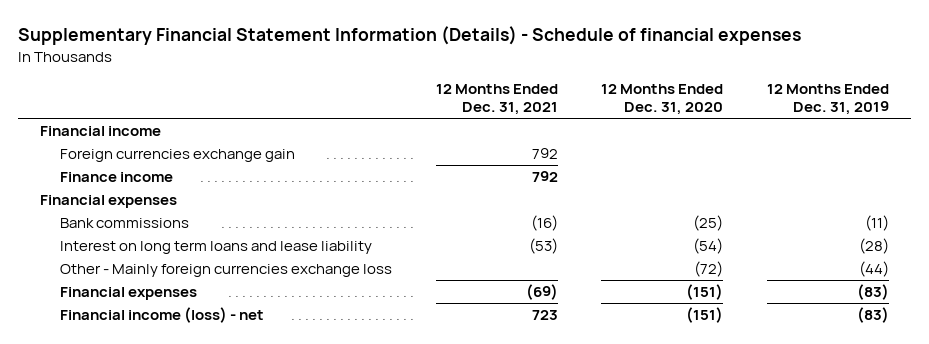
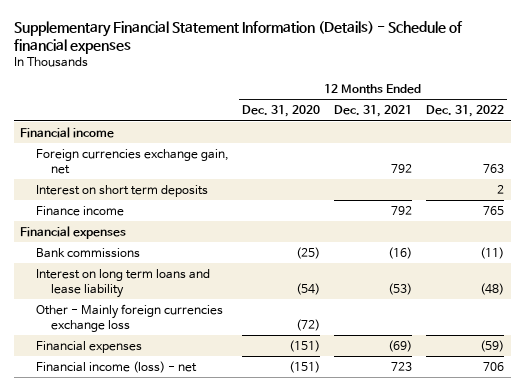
[767,83,890,116] 12 Months Ended Dec. 31, 2019 -> none
none -> [425,105,504,118] Dec. 31, 2022
[60,149,296,163] Foreign currencies exchange gain -> [35,148,229,175] Foreign currencies exchange gain, net
none -> [35,184,208,197] Interest on short term deposits

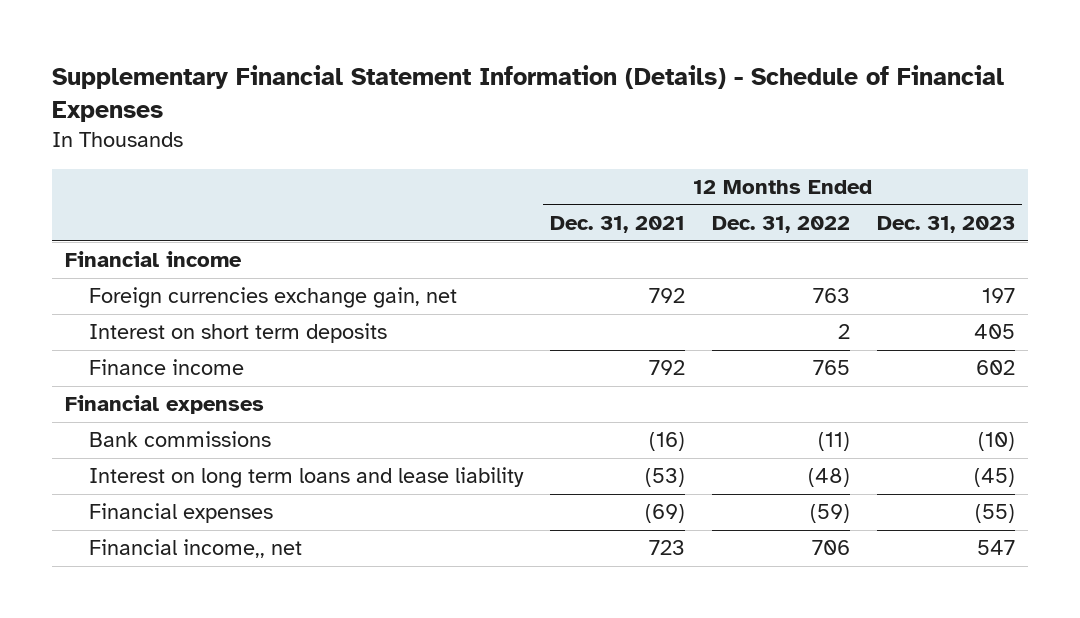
[13,20,463,55] Supplementary Financial Statement Information (Details) - Schedule of financial expenses -> [51,65,1004,123] Supplementary Financial Statement Information (Details) - Schedule of Financial Expenses
[242,105,321,118] Dec. 31, 2020 -> none
none -> [876,216,1015,234] Dec. 31, 2023
[35,303,223,333] Other - Mainly foreign currencies exchange loss -> none
[35,360,197,373] Financial income (loss) - net -> [89,539,303,559] Financial income,, net

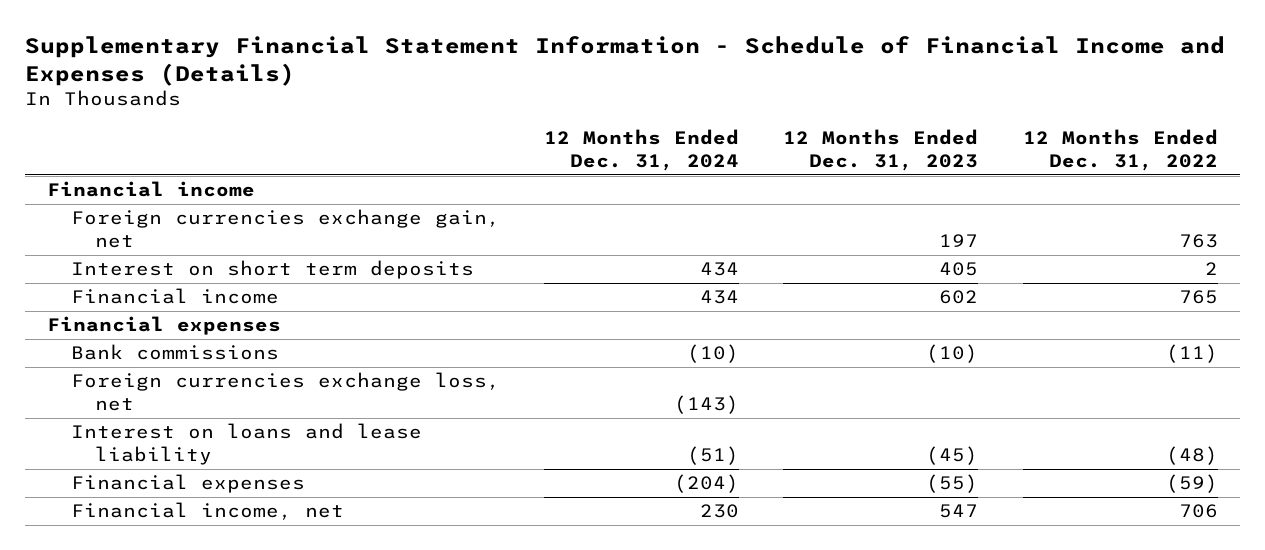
[51,65,1004,123] Supplementary Financial Statement Information (Details) - Schedule of Financial Expenses -> [24,35,1225,86] Supplementary Financial Statement Information - Schedule of Financial Income and Expenses (Details)
[550,216,686,234] Dec. 31, 2021 -> none
none -> [544,128,740,171] 12 Months Ended Dec. 31, 2024
[89,359,245,376] Finance income -> [70,288,279,305] Financial income
none -> [70,372,500,412] Foreign currencies exchange loss, net
[89,467,525,489] Interest on long term loans and lease liability -> [70,423,422,466] Interest on loans and lease liability
[89,539,303,559] Financial income,, net -> [70,502,344,521] Financial income, net

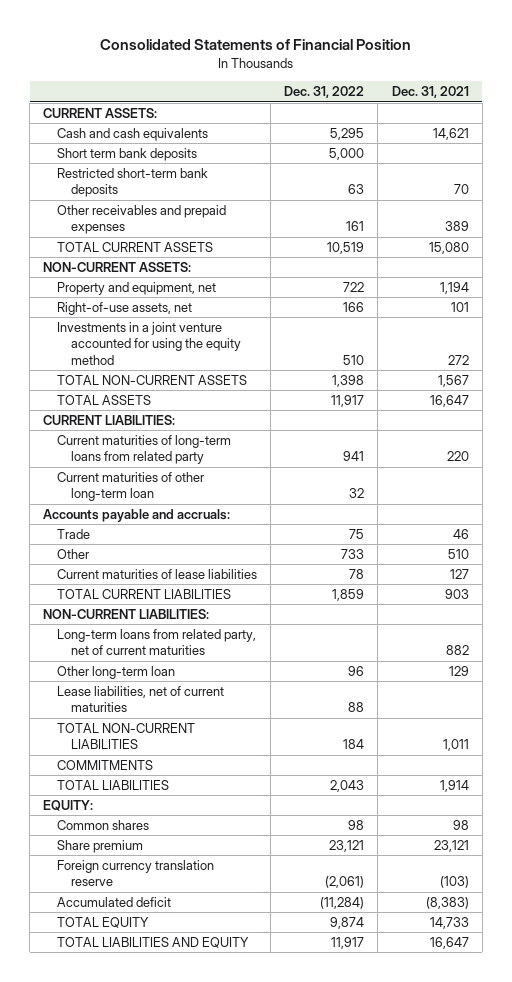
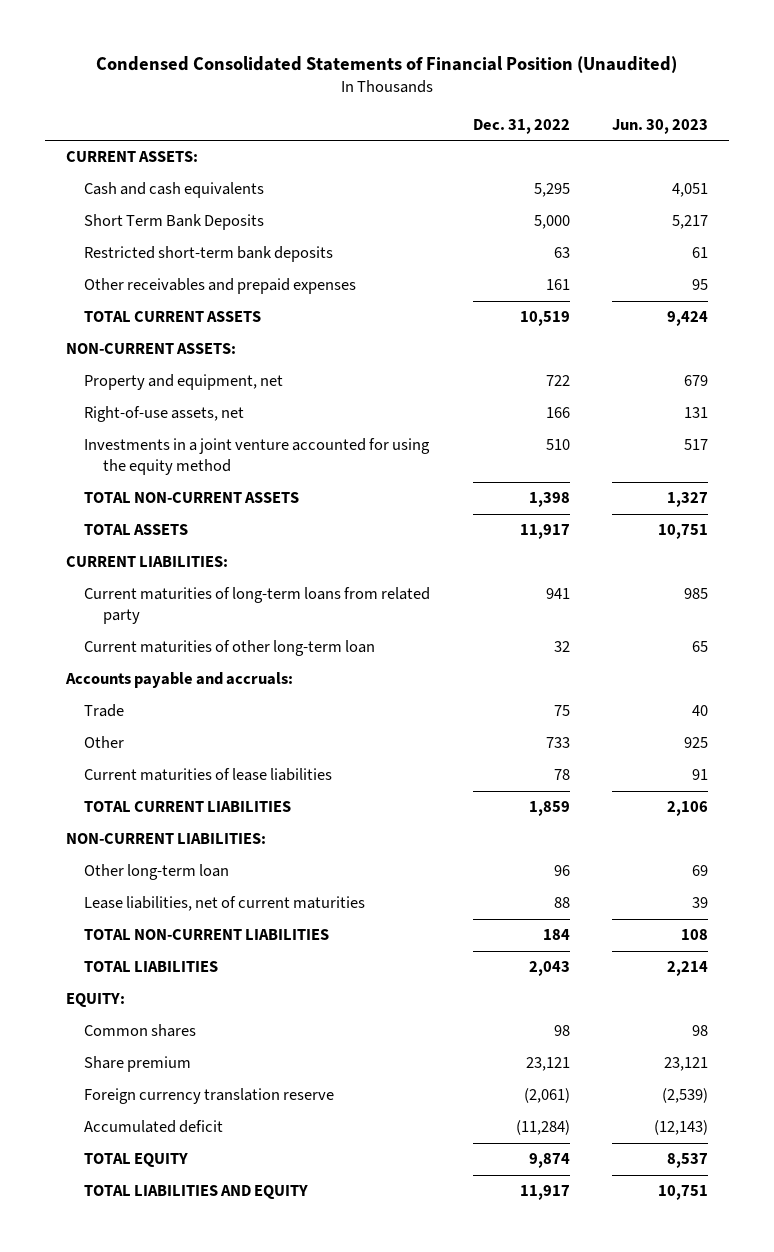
[99,39,411,51] Consolidated Statements of Financial Position -> [95,56,677,74] Condensed Consolidated Statements of Financial Position (Unaudited)
[391,86,469,99] Dec. 31, 2021 -> none
none -> [611,118,708,134] Jun. 30, 2023
[57,148,198,162] Short term bank deposits -> [84,214,265,231] Short Term Bank Deposits
[57,629,257,656] Long-term loans from related party, net of current maturities -> none
[57,760,154,771] COMMITMENTS -> none

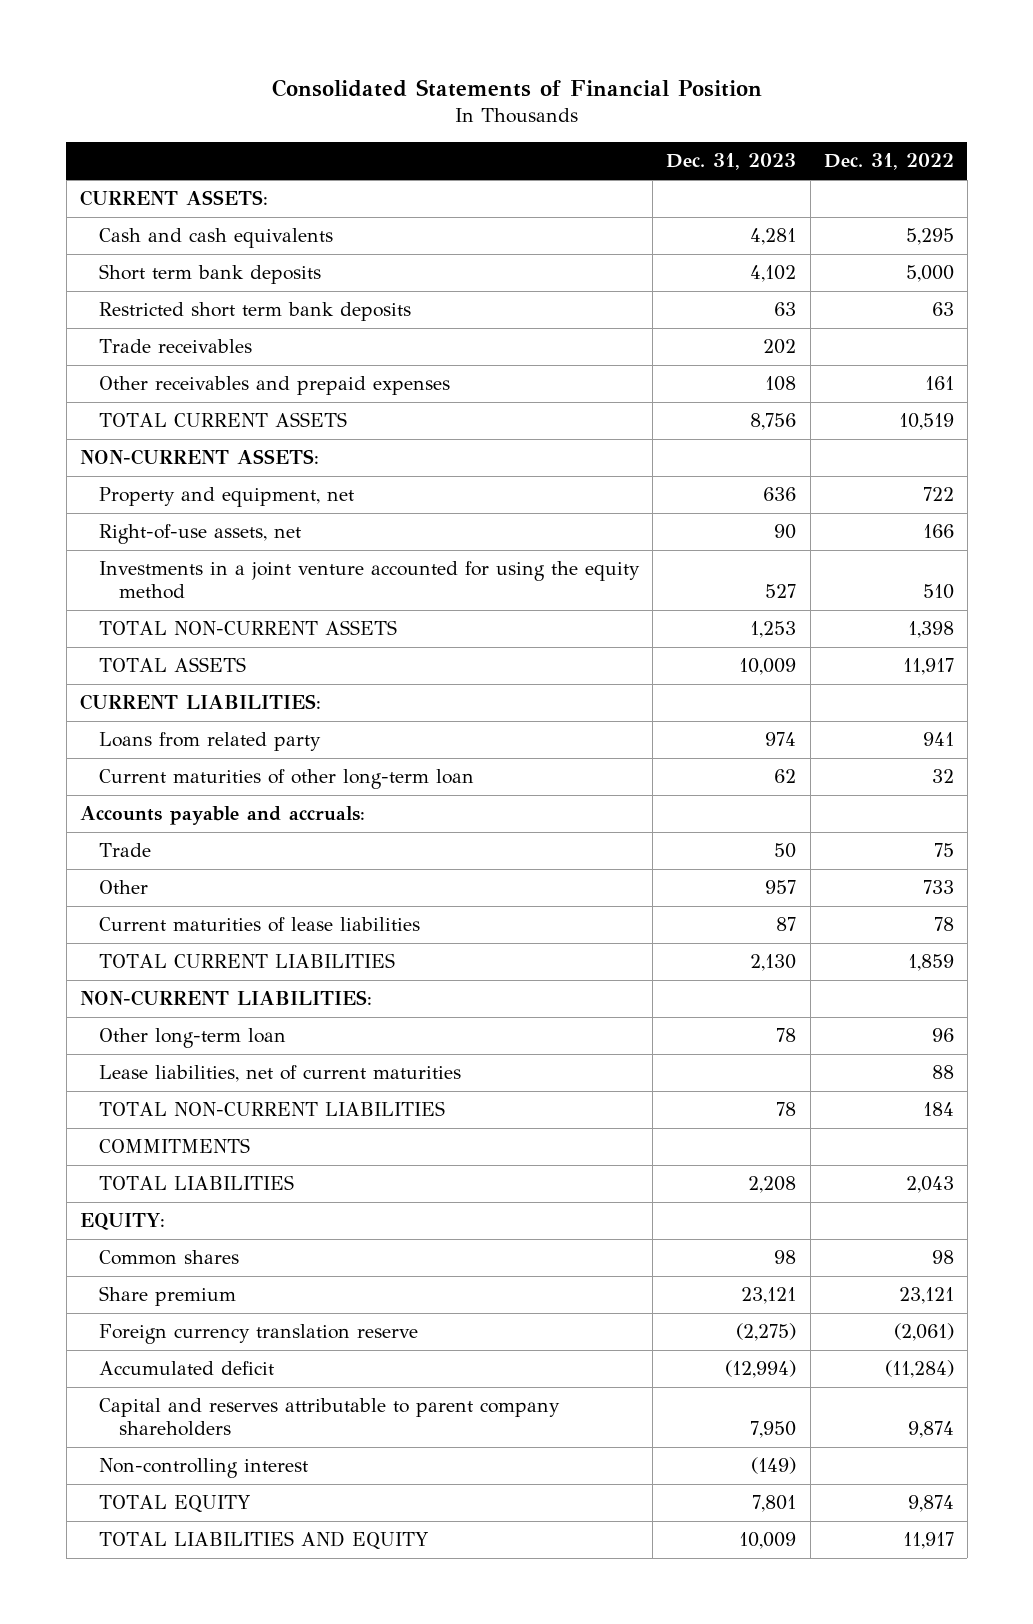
[95,56,677,74] Condensed Consolidated Statements of Financial Position (Unaudited) -> [271,79,762,98] Consolidated Statements of Financial Position
[611,118,708,134] Jun. 30, 2023 -> none
none -> [666,153,797,171] Dec. 31, 2023
[84,214,265,231] Short Term Bank Deposits -> [99,264,322,285] Short term bank deposits
[84,246,334,263] Restricted short-term bank deposits -> [99,302,412,322] Restricted short term bank deposits
none -> [99,339,253,354] Trade receivables
[84,587,431,624] Current maturities of long-term loans from related party -> [99,732,322,752] Loans from related party
none -> [99,1138,251,1154] COMMITMENTS
none -> [99,1398,561,1437] Capital and reserves attributable to parent company shareholders
none -> [99,1458,309,1479] Non-controlling interest

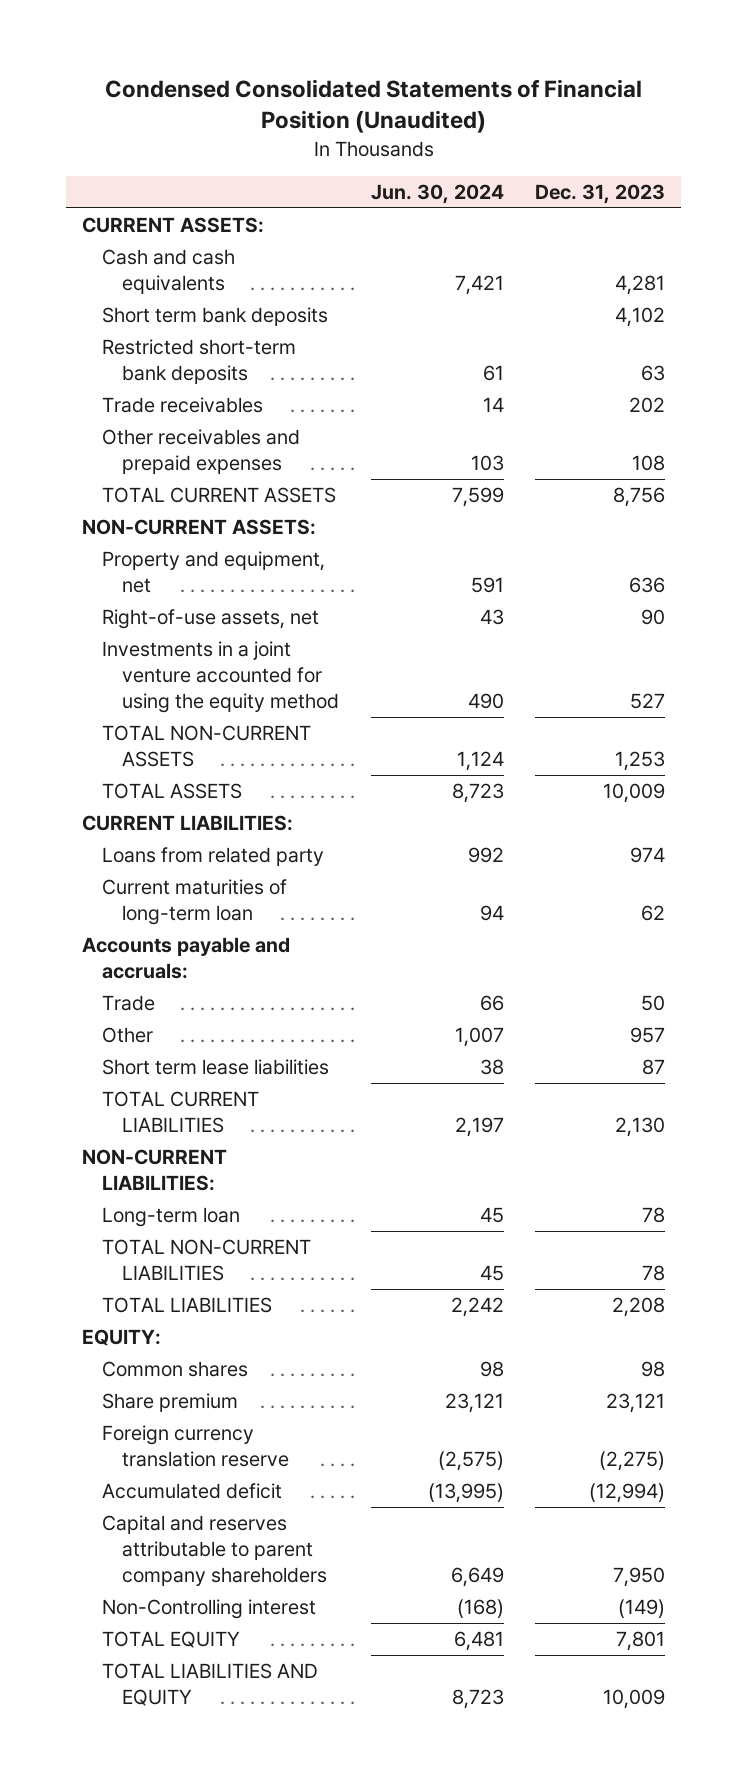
[271,79,762,98] Consolidated Statements of Financial Position -> [104,79,642,134] Condensed Consolidated Statements of Financial Position (Unaudited)
[823,153,954,171] Dec. 31, 2022 -> none
none -> [370,183,504,204] Jun. 30, 2024
[99,302,412,322] Restricted short term bank deposits -> [101,339,296,384] Restricted short-term bank deposits
[99,769,475,790] Current maturities of other long-term loan -> [101,879,287,925] Current maturities of long-term loan
[99,917,421,933] Current maturities of lease liabilities -> [101,1059,329,1076] Short term lease liabilities
[99,1065,462,1083] Lease liabilities, net of current maturities -> none
[99,1028,287,1049] Other long-term loan -> [101,1207,240,1228] Long-term loan
[99,1138,251,1154] COMMITMENTS -> none
[99,1458,309,1479] Non-controlling interest -> [101,1599,316,1620] Non-Controlling interest

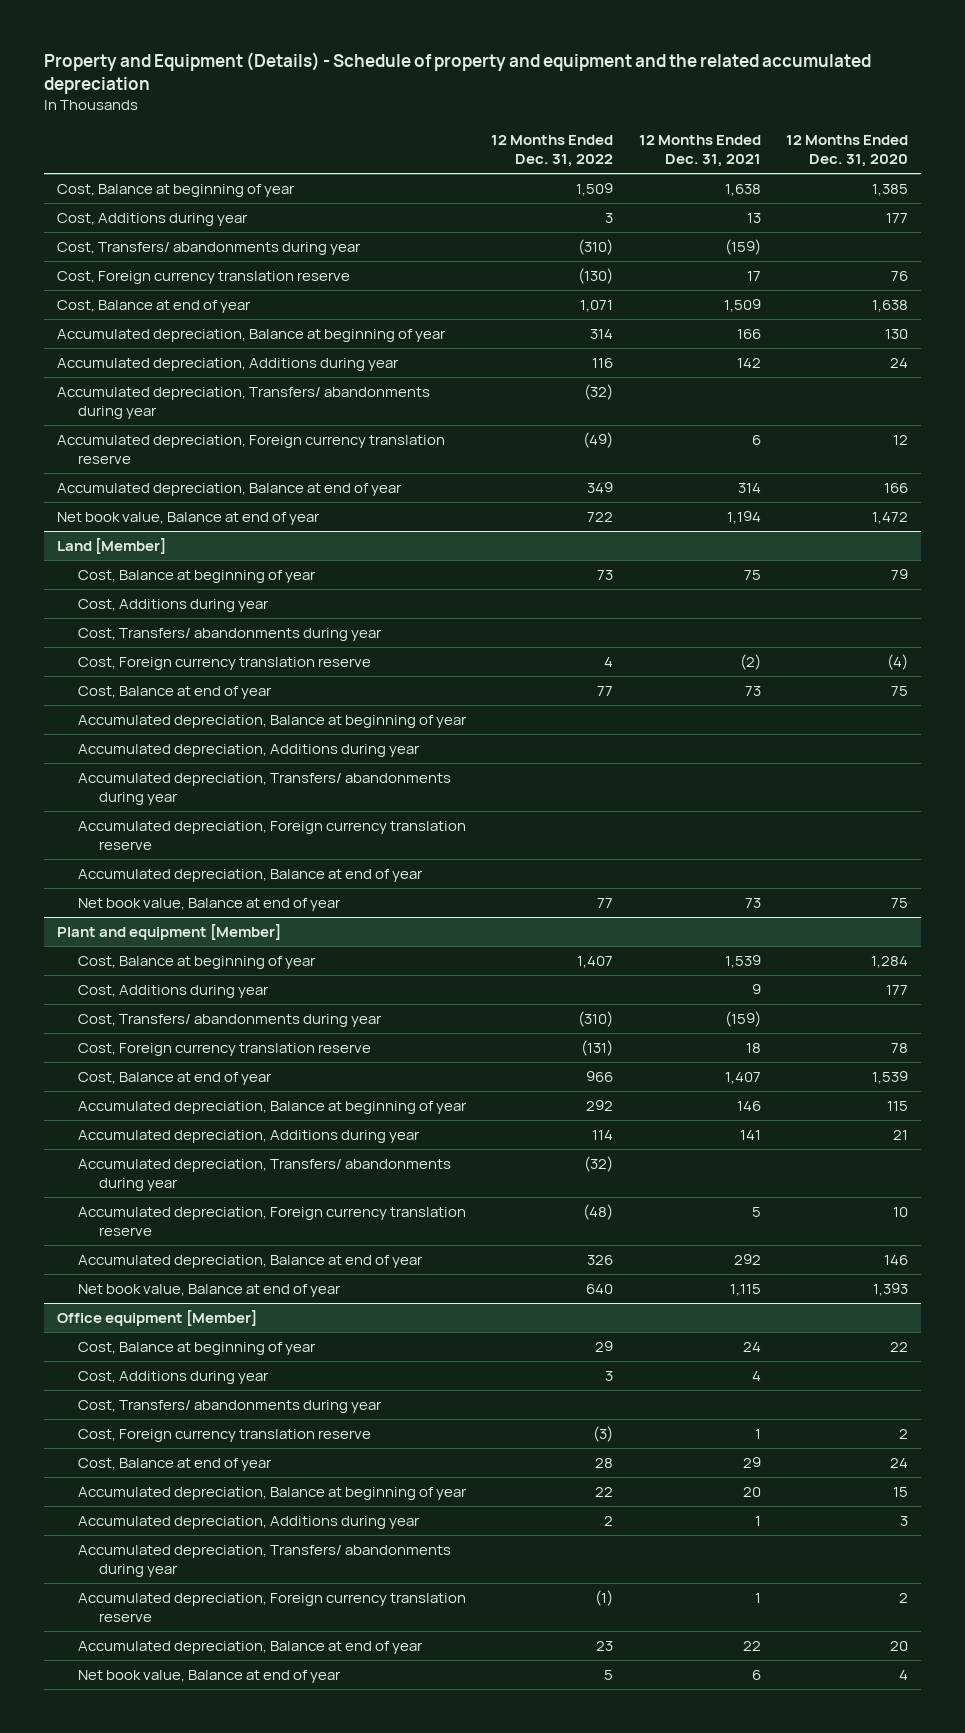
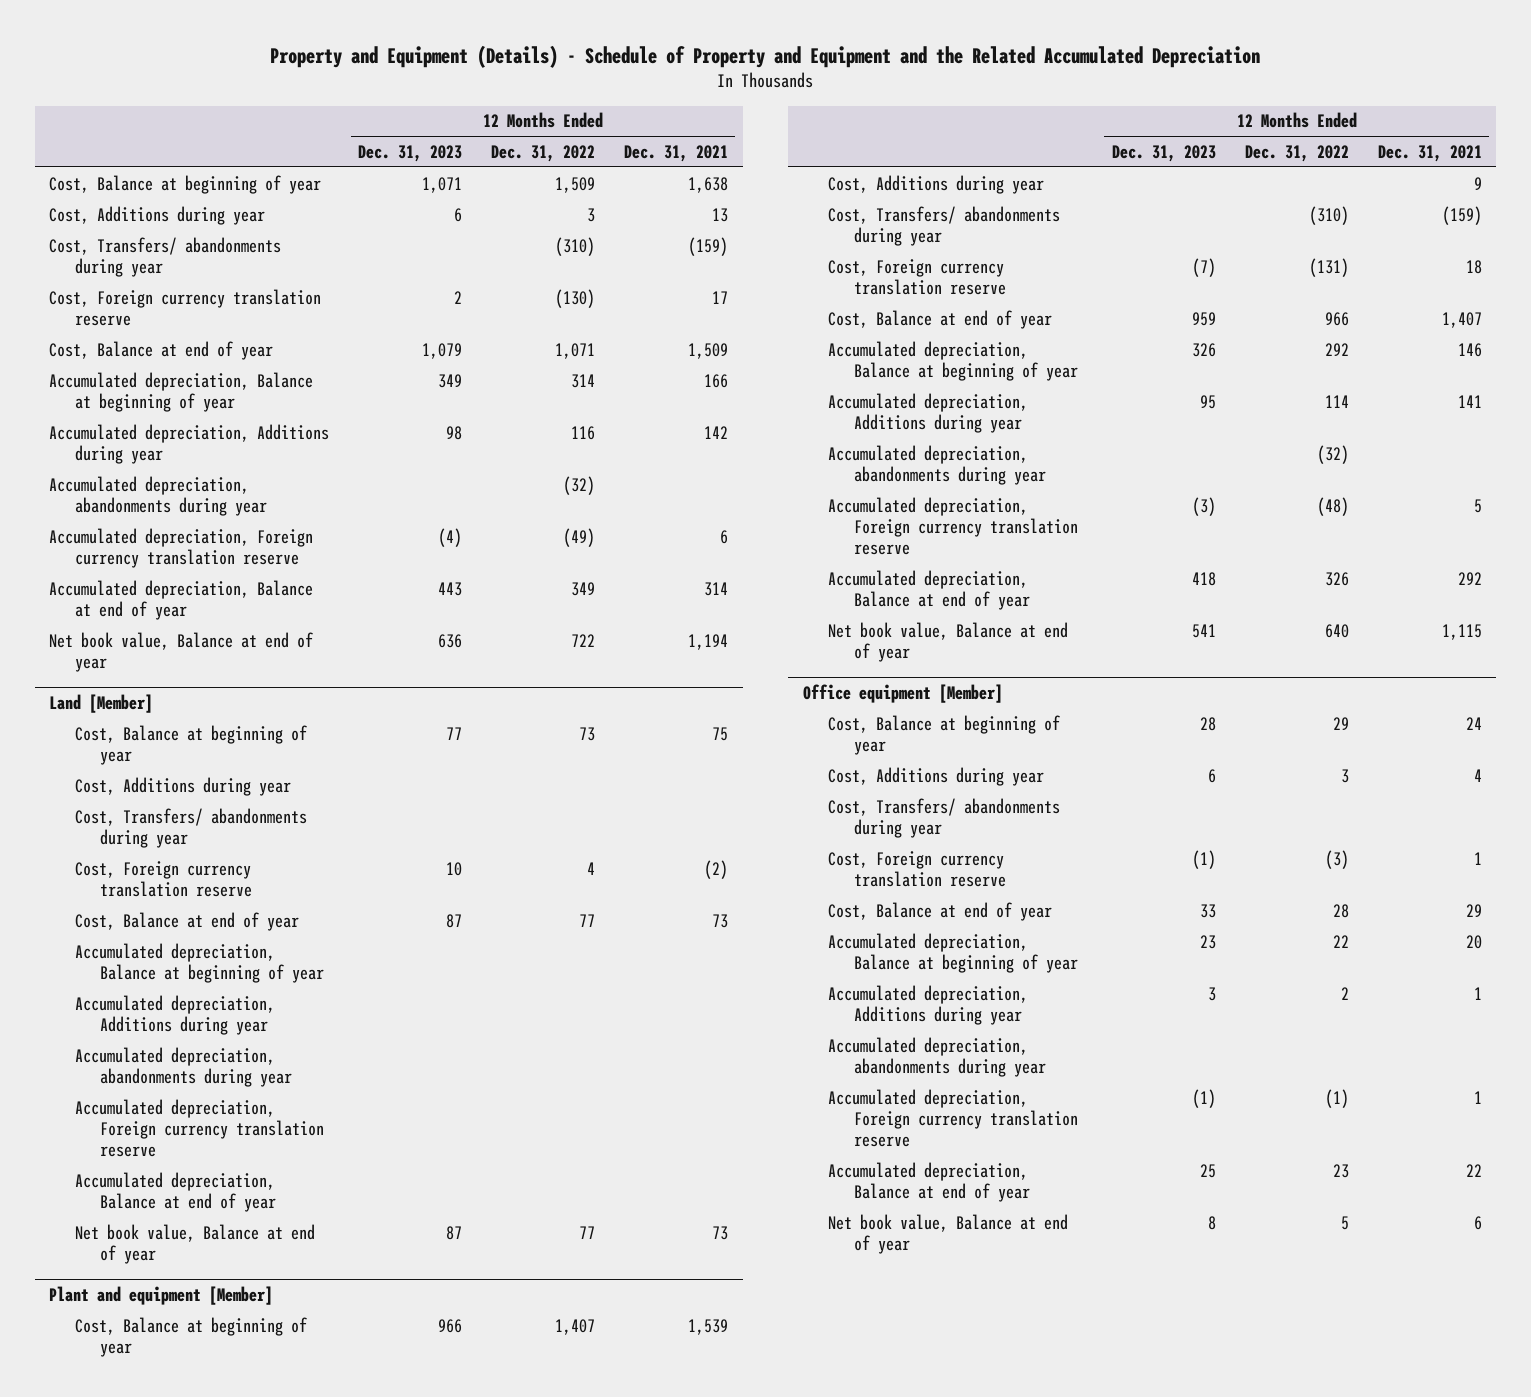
[43,51,871,95] Property and Equipment (Details) - Schedule of property and equipment and the related accumulated depreciation -> [270,44,1261,68] Property and Equipment (Details) - Schedule of Property and Equipment and the Related Accumulated Depreciation
[786,134,909,167] 12 Months Ended Dec. 31, 2020 -> none
none -> [358,144,463,162] Dec. 31, 2023
[56,386,430,419] Accumulated depreciation, Transfers/ abandonments during year -> [49,475,267,516] Accumulated depreciation, abandonments during year
[77,772,451,805] Accumulated depreciation, Transfers/ abandonments during year -> [74,1046,293,1087] Accumulated depreciation, abandonments during year
[77,1158,451,1191] Accumulated depreciation, Transfers/ abandonments during year -> [828,444,1046,485] Accumulated depreciation, abandonments during year
[77,1544,451,1577] Accumulated depreciation, Transfers/ abandonments during year -> [828,1036,1046,1077] Accumulated depreciation, abandonments during year

